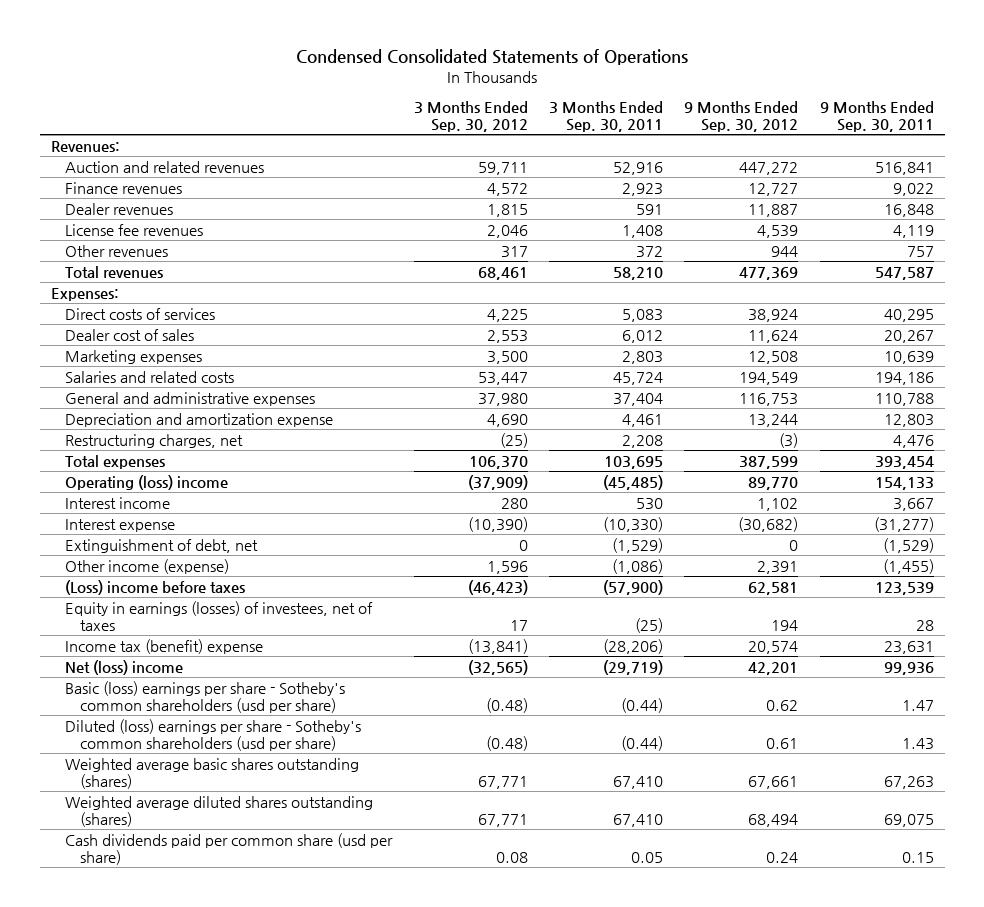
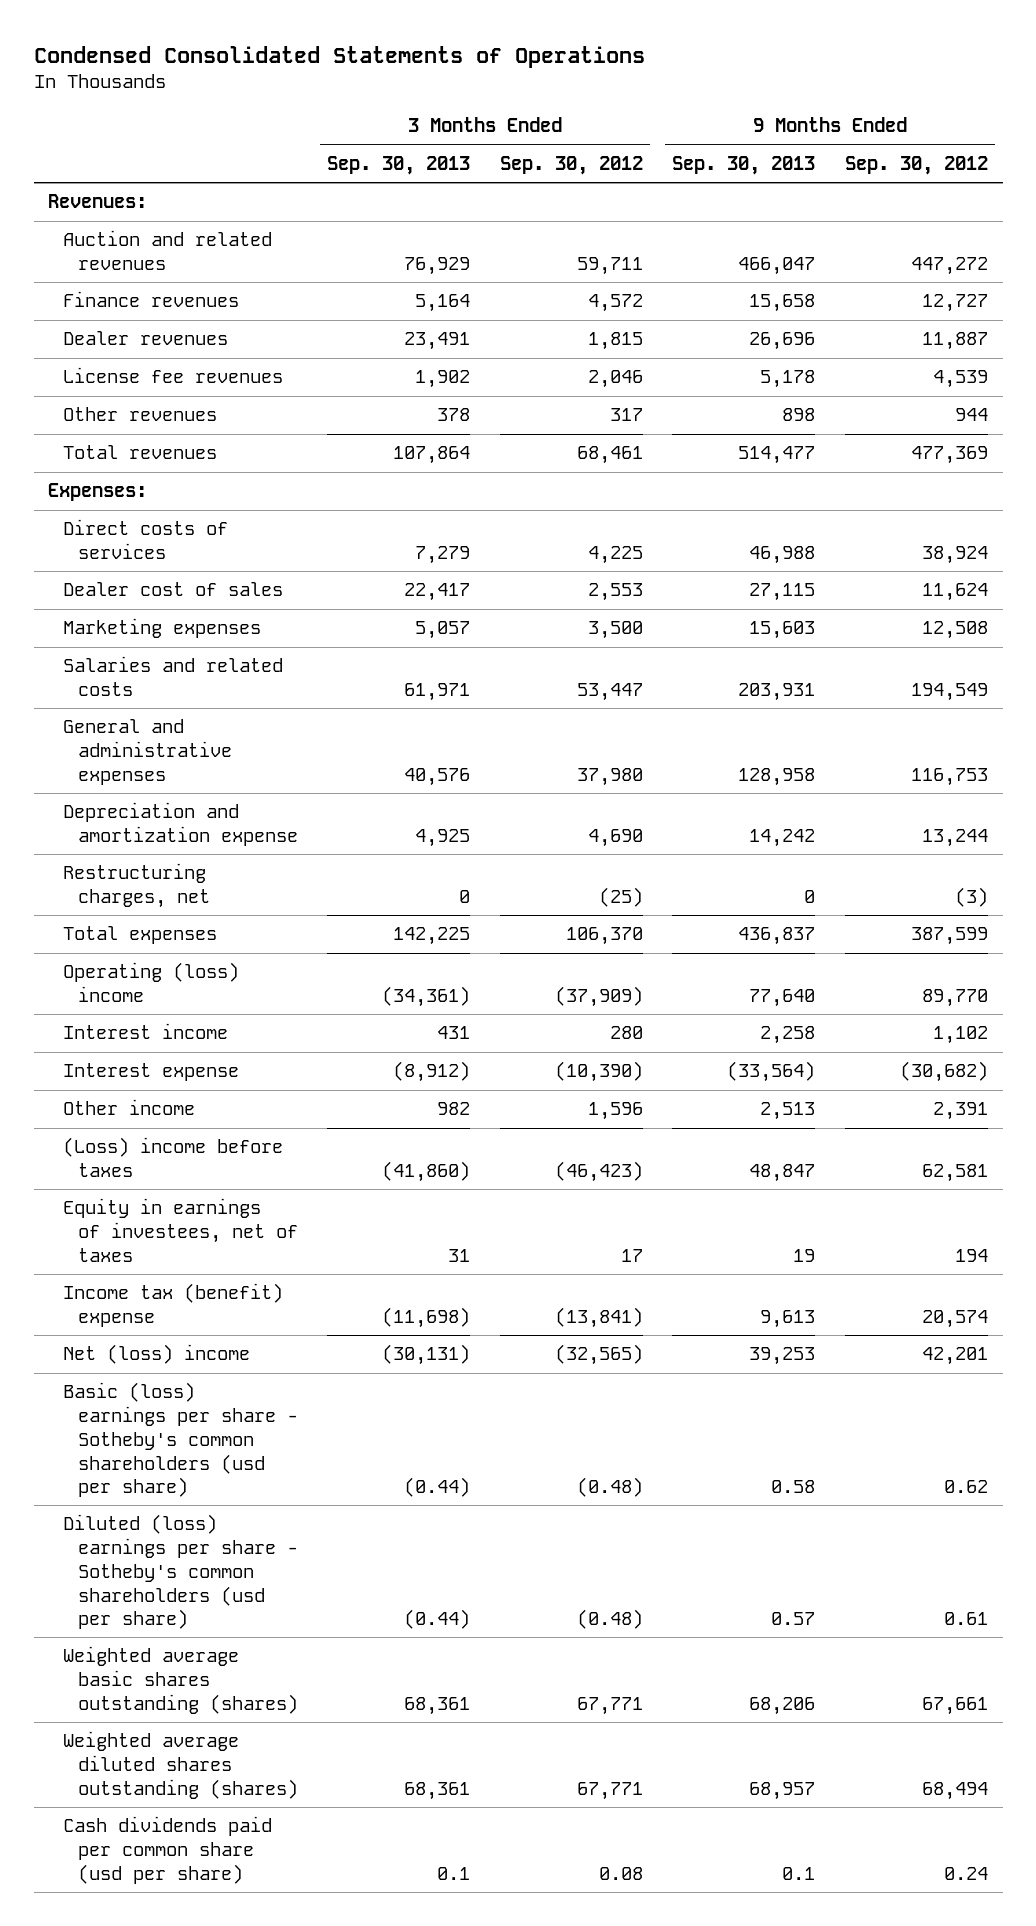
[548,100,663,132] 3 Months Ended Sep. 30, 2011 -> none
[819,100,934,132] 9 Months Ended Sep. 30, 2011 -> none
none -> [327,155,471,175] Sep. 30, 2013
none -> [672,155,816,175] Sep. 30, 2013
[65,538,259,553] Extinguishment of debt, net -> none
[65,558,230,574] Other income (expense) -> [63,1099,196,1116] Other income
[65,600,374,631] Equity in earnings (losses) of investees, net of taxes -> [63,1198,298,1262] Equity in earnings of investees, net of taxes

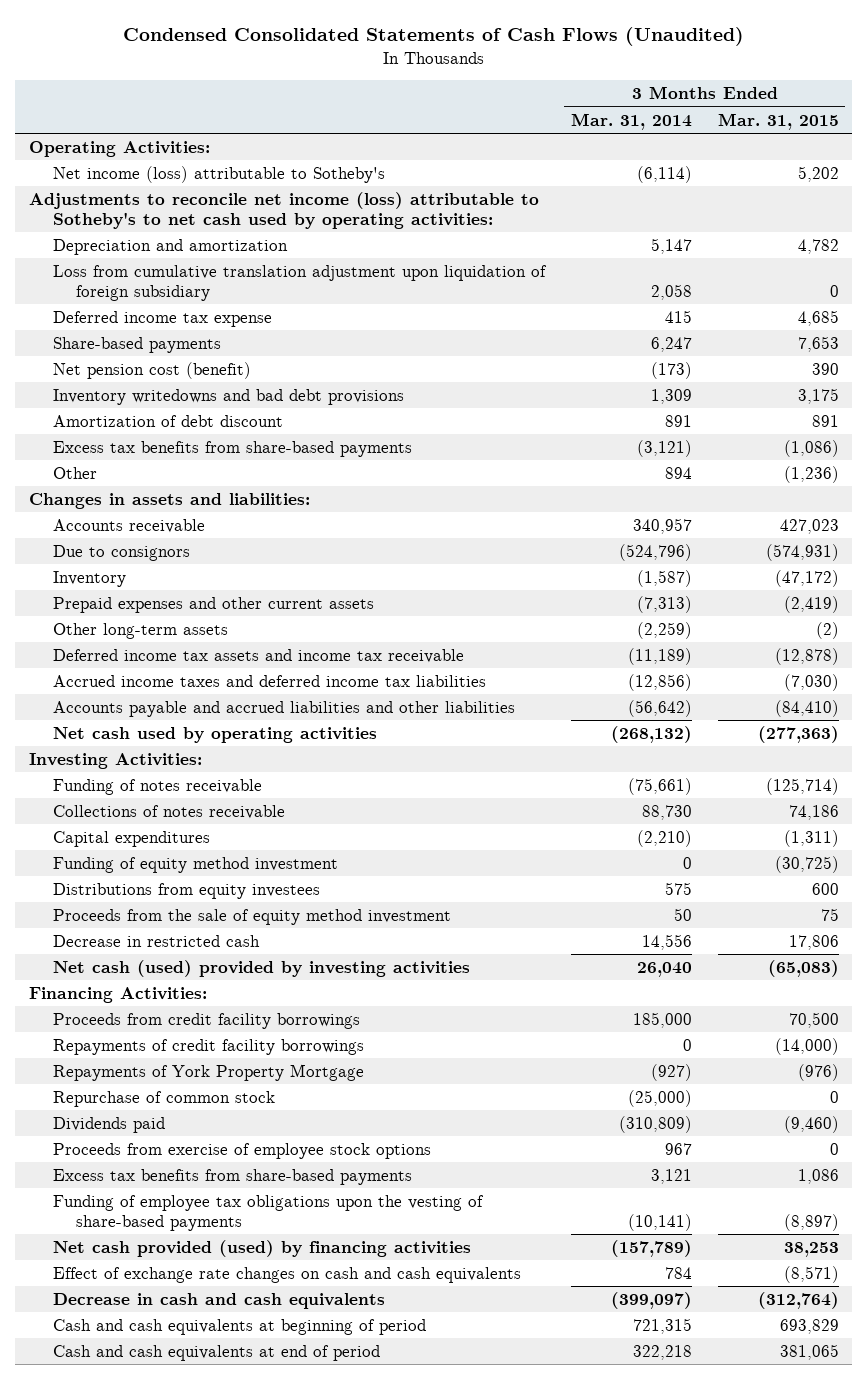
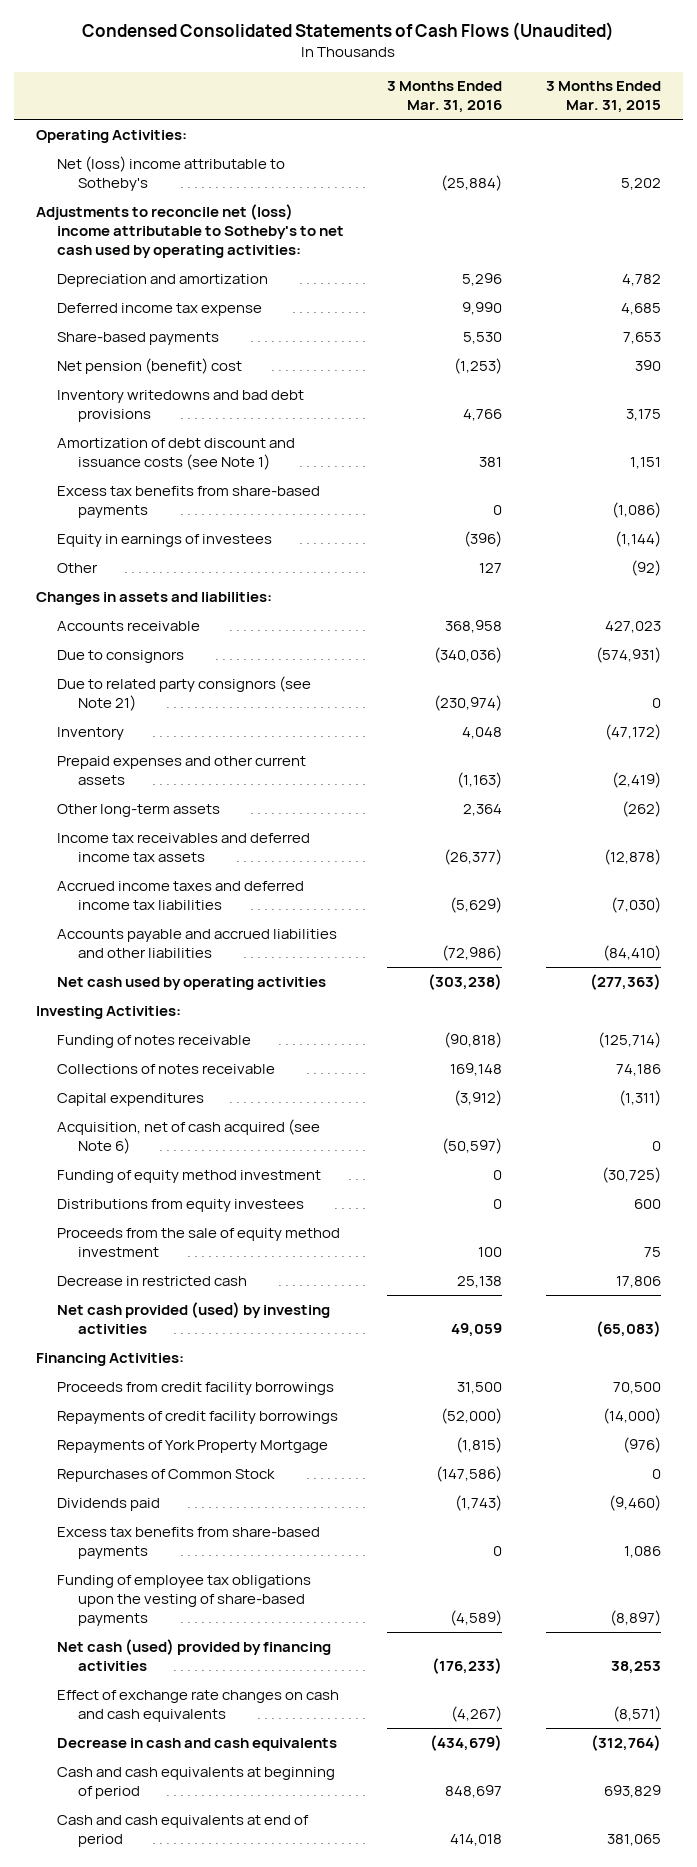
[570,112,692,130] Mar. 31, 2014 -> none
none -> [387,81,503,114] 3 Months Ended Mar. 31, 2016
[52,165,385,183] Net income (loss) attributable to Sotheby's -> [56,155,285,191] Net (loss) income attributable to Sotheby's
[28,191,539,229] Adjustments to reconcile net income (loss) attributable to Sotheby's to net cash used by operating activities: -> [35,203,344,258] Adjustments to reconcile net (loss) income attributable to Sotheby's to net cash used by operating activities:
[52,264,547,301] Loss from cumulative translation adjustment upon liquidation of foreign subsidiary -> none
[52,361,251,379] Net pension cost (benefit) -> [56,357,242,374] Net pension (benefit) cost
[52,414,283,427] Amortization of debt discount -> [56,437,295,470] Amortization of debt discount and issuance costs (see Note 1)
[811,414,839,427] 891 -> [629,456,661,469] 1,151
none -> [56,533,272,547] Equity in earnings of investees
[783,465,839,483] (1,236) -> [630,559,661,576] (92)
none -> [56,675,311,711] Due to related party consignors (see Note 21)
[815,621,839,639] (2) -> [621,800,661,817] (262)
[52,648,464,663] Deferred income tax assets and income tax receivable -> [56,832,310,862] Income tax receivables and deferred income tax assets
none -> [56,1118,320,1154] Acquisition, net of cash acquired (see Note 6)
[52,959,470,977] Net cash (used) provided by investing activities -> [56,1301,330,1334] Net cash provided (used) by investing activities
[52,1090,275,1107] Repurchase of common stock -> [56,1468,275,1482] Repurchases of Common Stock
[52,1142,431,1159] Proceeds from exercise of employee stock options -> none
[52,1239,471,1257] Net cash provided (used) by financing activities -> [56,1638,331,1671] Net cash (used) provided by financing activities

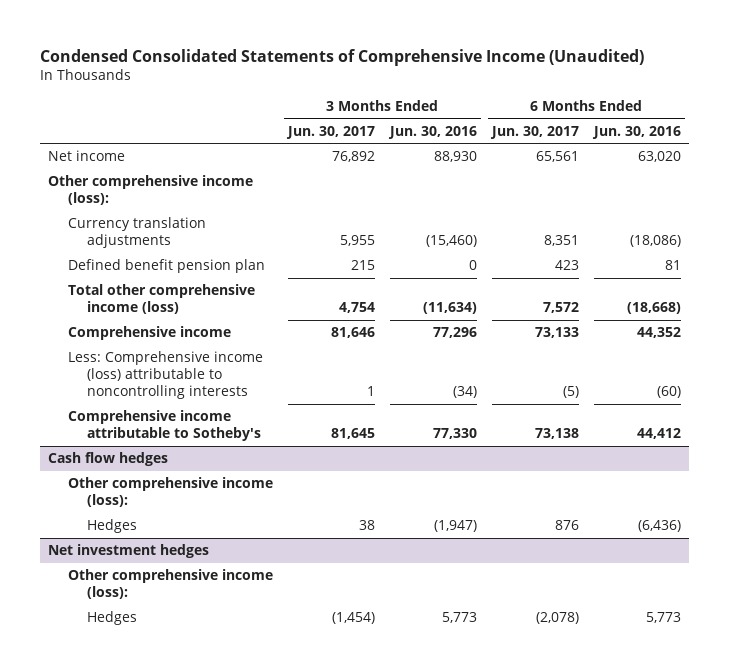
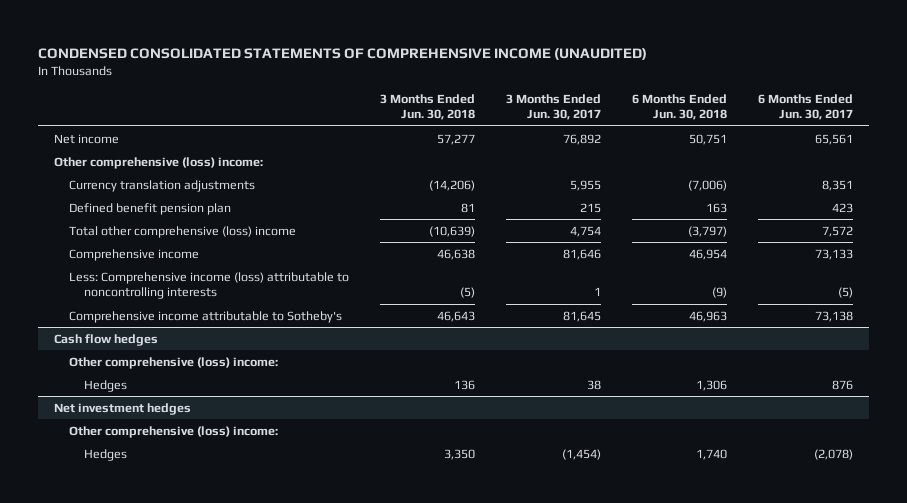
[40,48,645,66] Condensed Consolidated Statements of Comprehensive Income (Unaudited) -> [38,47,648,60] CONDENSED CONSOLIDATED STATEMENTS OF COMPREHENSIVE INCOME (UNAUDITED)
[387,125,477,139] Jun. 30, 2016 -> none
[592,125,682,139] Jun. 30, 2016 -> none
none -> [380,93,476,121] 3 Months Ended Jun. 30, 2018
none -> [632,93,728,121] 6 Months Ended Jun. 30, 2018
[47,175,253,206] Other comprehensive income (loss): -> [53,156,263,169] Other comprehensive (loss) income:
[67,284,255,315] Total other comprehensive income (loss) -> [69,225,297,238] Total other comprehensive (loss) income
[67,477,273,508] Other comprehensive income (loss): -> [69,356,279,369] Other comprehensive (loss) income:
[67,569,273,600] Other comprehensive income (loss): -> [69,425,279,438] Other comprehensive (loss) income:

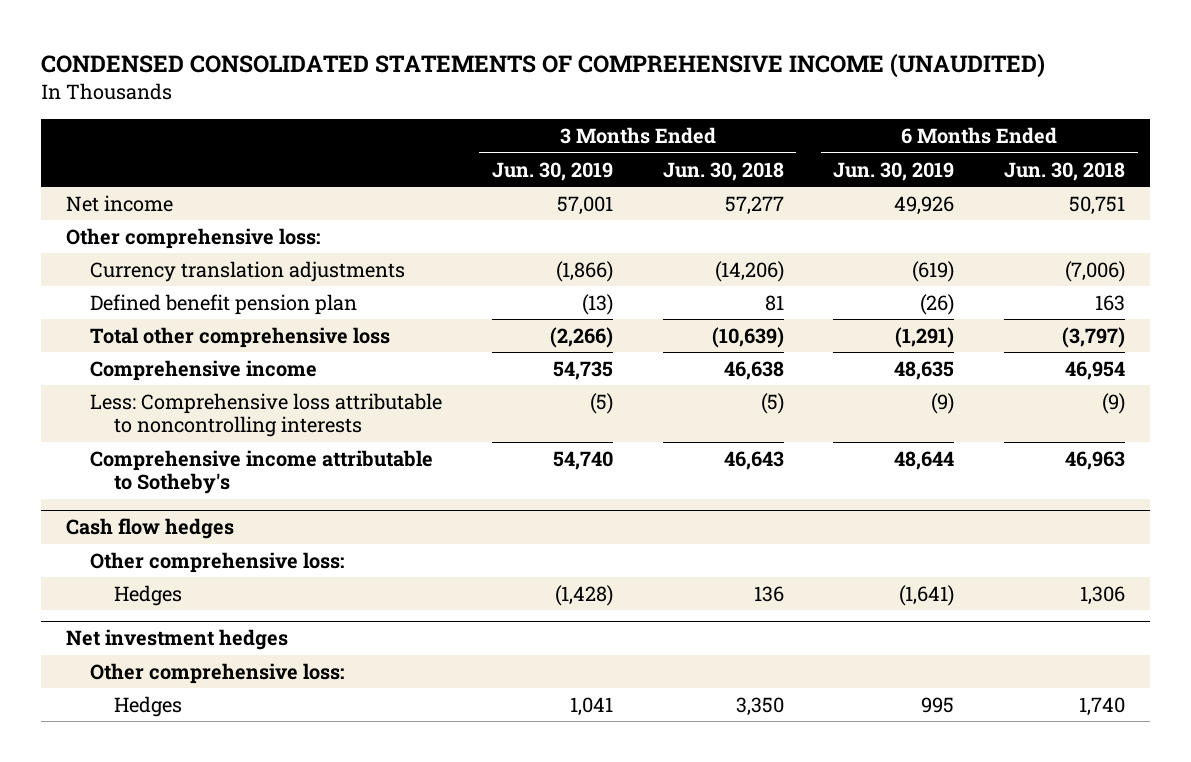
[506,93,602,121] 3 Months Ended Jun. 30, 2017 -> none
[758,93,854,121] 6 Months Ended Jun. 30, 2017 -> none
none -> [491,161,613,181] Jun. 30, 2019
none -> [833,161,955,181] Jun. 30, 2019
[53,156,263,169] Other comprehensive (loss) income: -> [65,227,320,249] Other comprehensive loss:
[69,225,297,238] Total other comprehensive (loss) income -> [90,326,391,348] Total other comprehensive loss
[69,271,350,299] Less: Comprehensive income (loss) attributable to noncontrolling interests -> [90,392,443,438] Less: Comprehensive loss attributable to noncontrolling interests
[69,356,279,369] Other comprehensive (loss) income: -> [90,551,345,573] Other comprehensive loss:
[69,425,279,438] Other comprehensive (loss) income: -> [90,662,345,684] Other comprehensive loss:

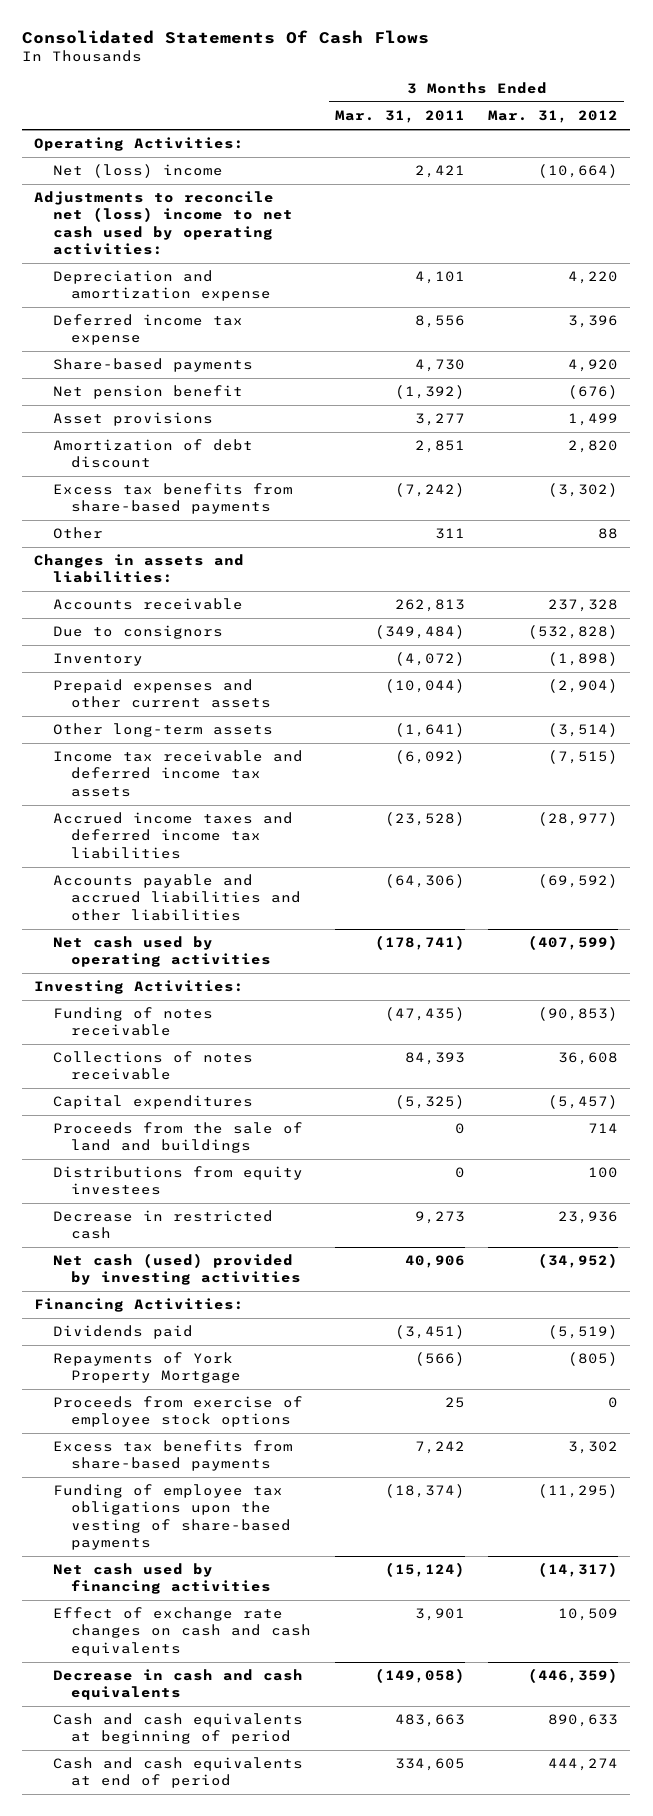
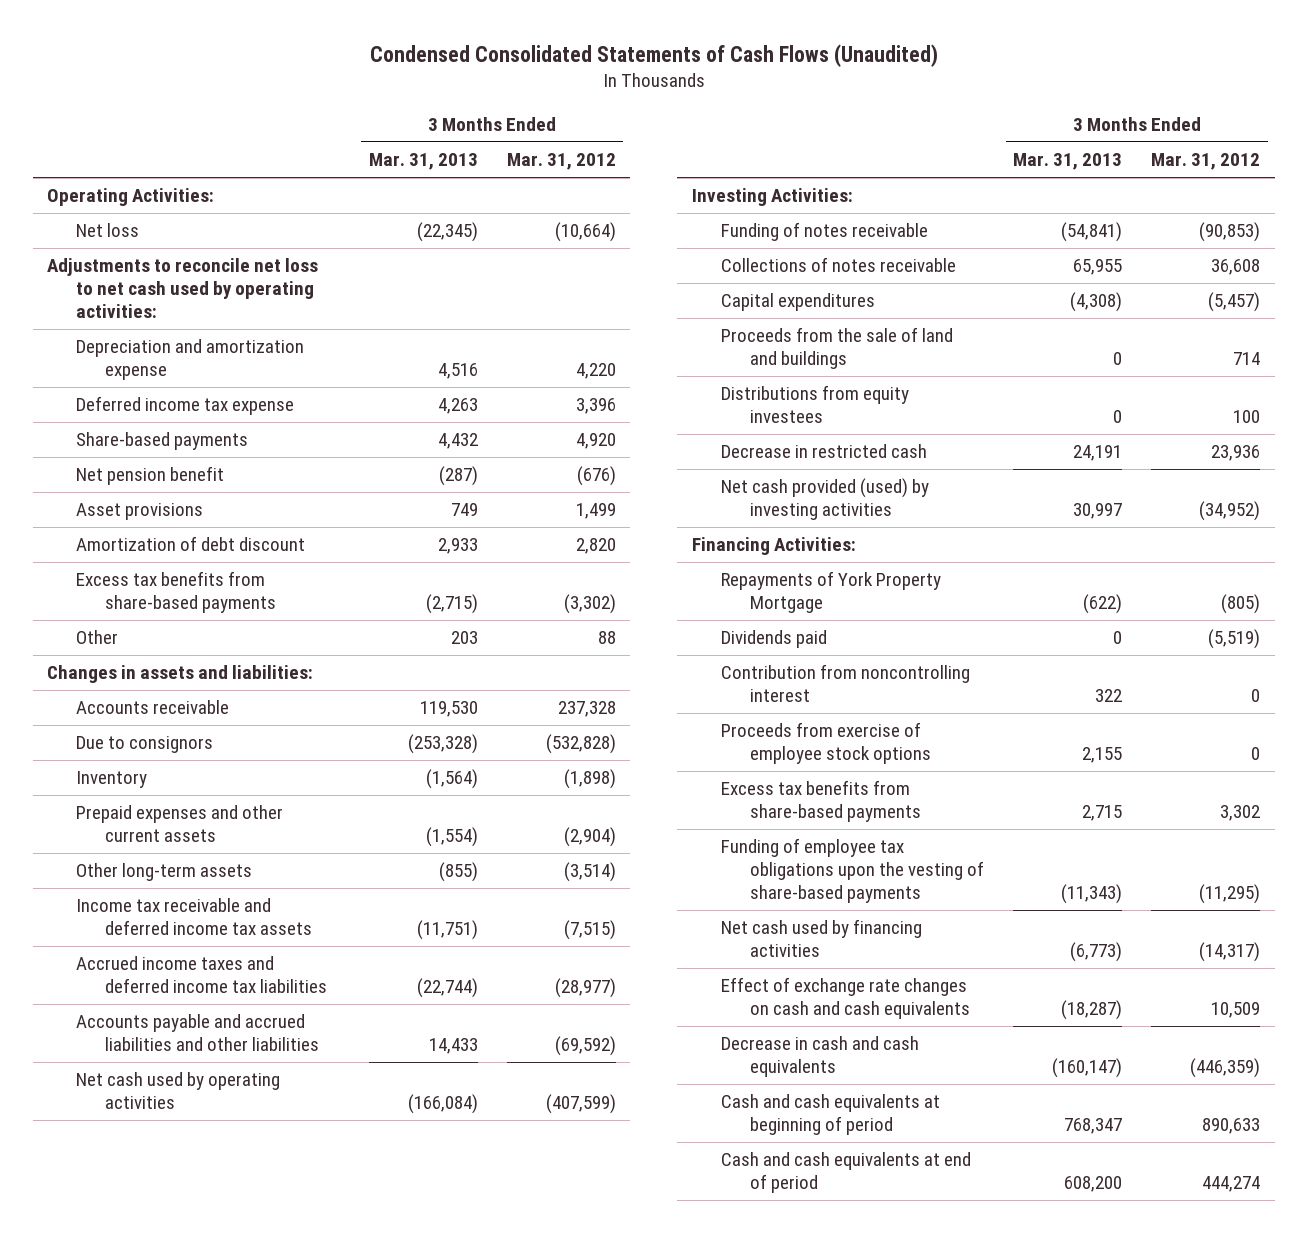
[22,30,430,45] Consolidated Statements Of Cash Flows -> [369,44,938,68] Condensed Consolidated Statements of Cash Flows (Unaudited)
[334,110,465,124] Mar. 31, 2011 -> none
none -> [368,153,478,171] Mar. 31, 2013
[52,164,223,179] Net (loss) income -> [76,223,140,238] Net loss
[34,191,293,255] Adjustments to reconcile net (loss) income to net cash used by operating activities: -> [47,258,319,319] Adjustments to reconcile net loss to net cash used by operating activities:
[52,1253,301,1286] Net cash (used) provided by investing activities -> [721,478,930,521] Net cash provided (used) by investing activities
[52,1325,193,1340] Dividends paid -> [721,630,828,649] Dividends paid
none -> [721,664,971,703] Contribution from noncontrolling interest

